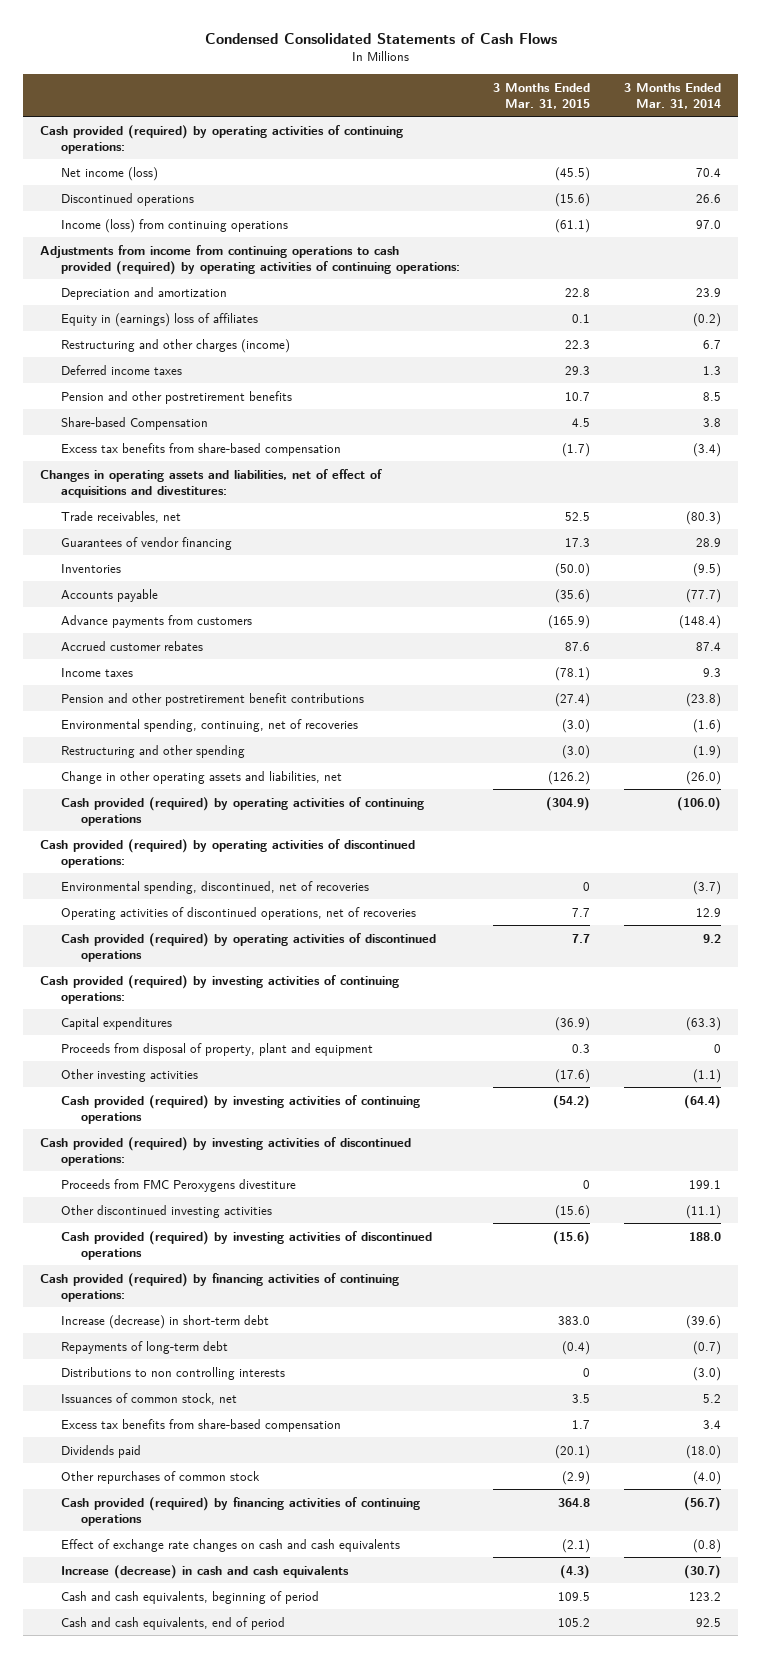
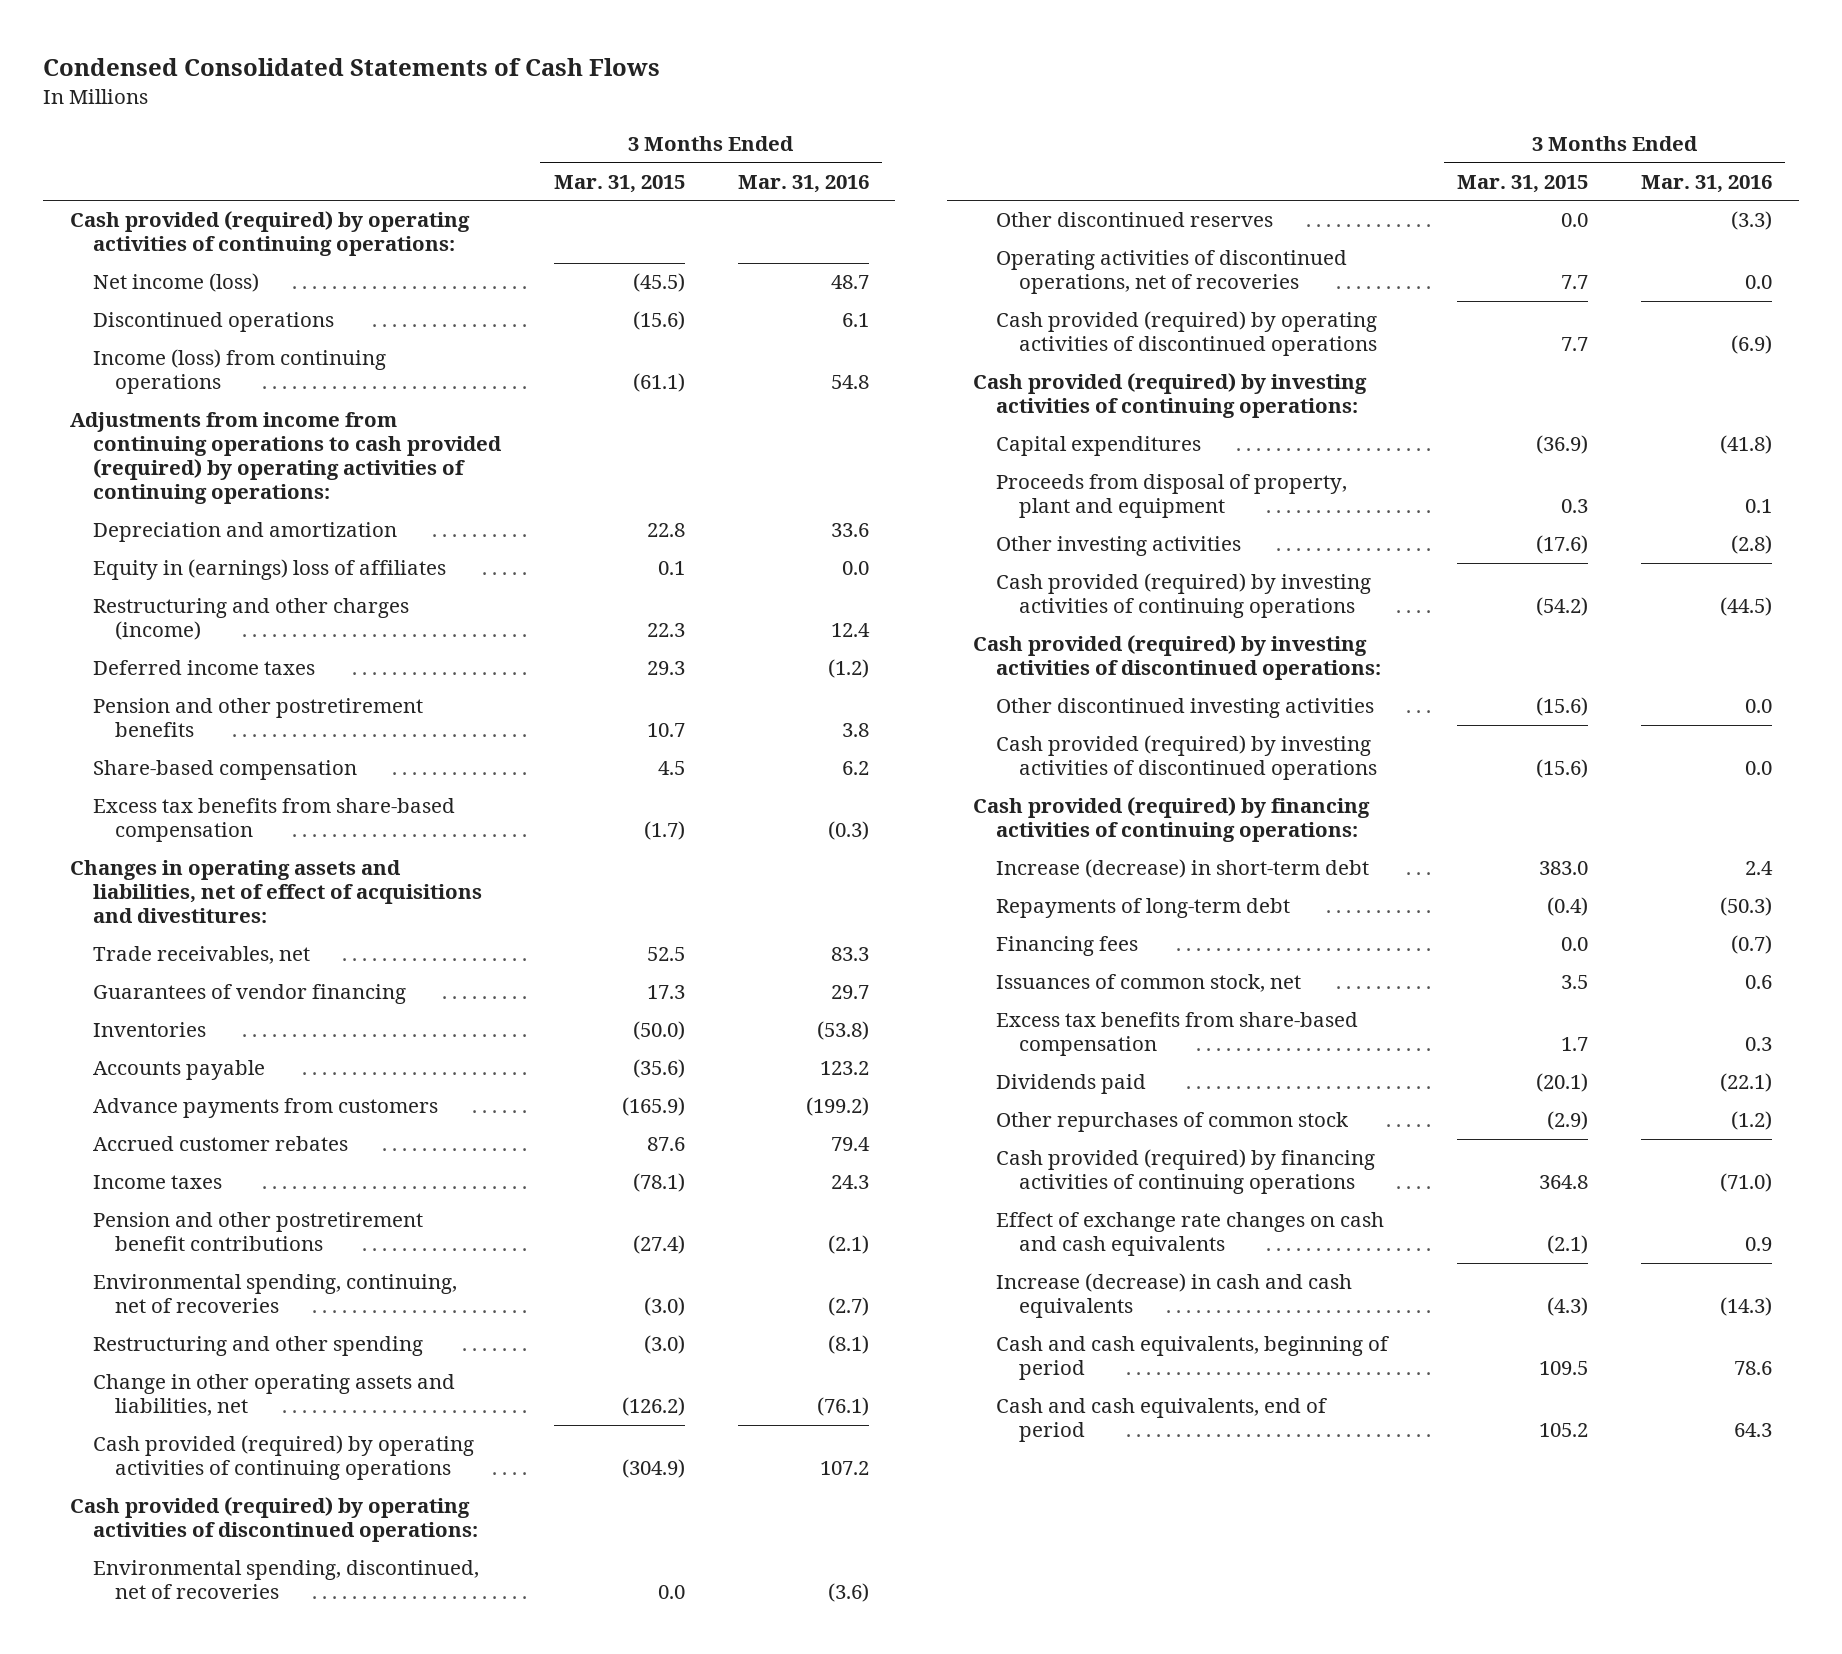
[624,82,722,109] 3 Months Ended Mar. 31, 2014 -> none
none -> [737,174,869,193] Mar. 31, 2016
[60,416,208,430] Share-based Compensation -> [92,760,357,781] Share-based compensation
[583,881,591,891] 0 -> [657,1585,685,1600] 0.0
none -> [996,212,1274,228] Other discontinued reserves
[60,1178,296,1192] Proceeds from FMC Peroxygens divestiture -> none
[60,1366,285,1380] Distributions to non controlling interests -> none
none -> [996,936,1139,957] Financing fees

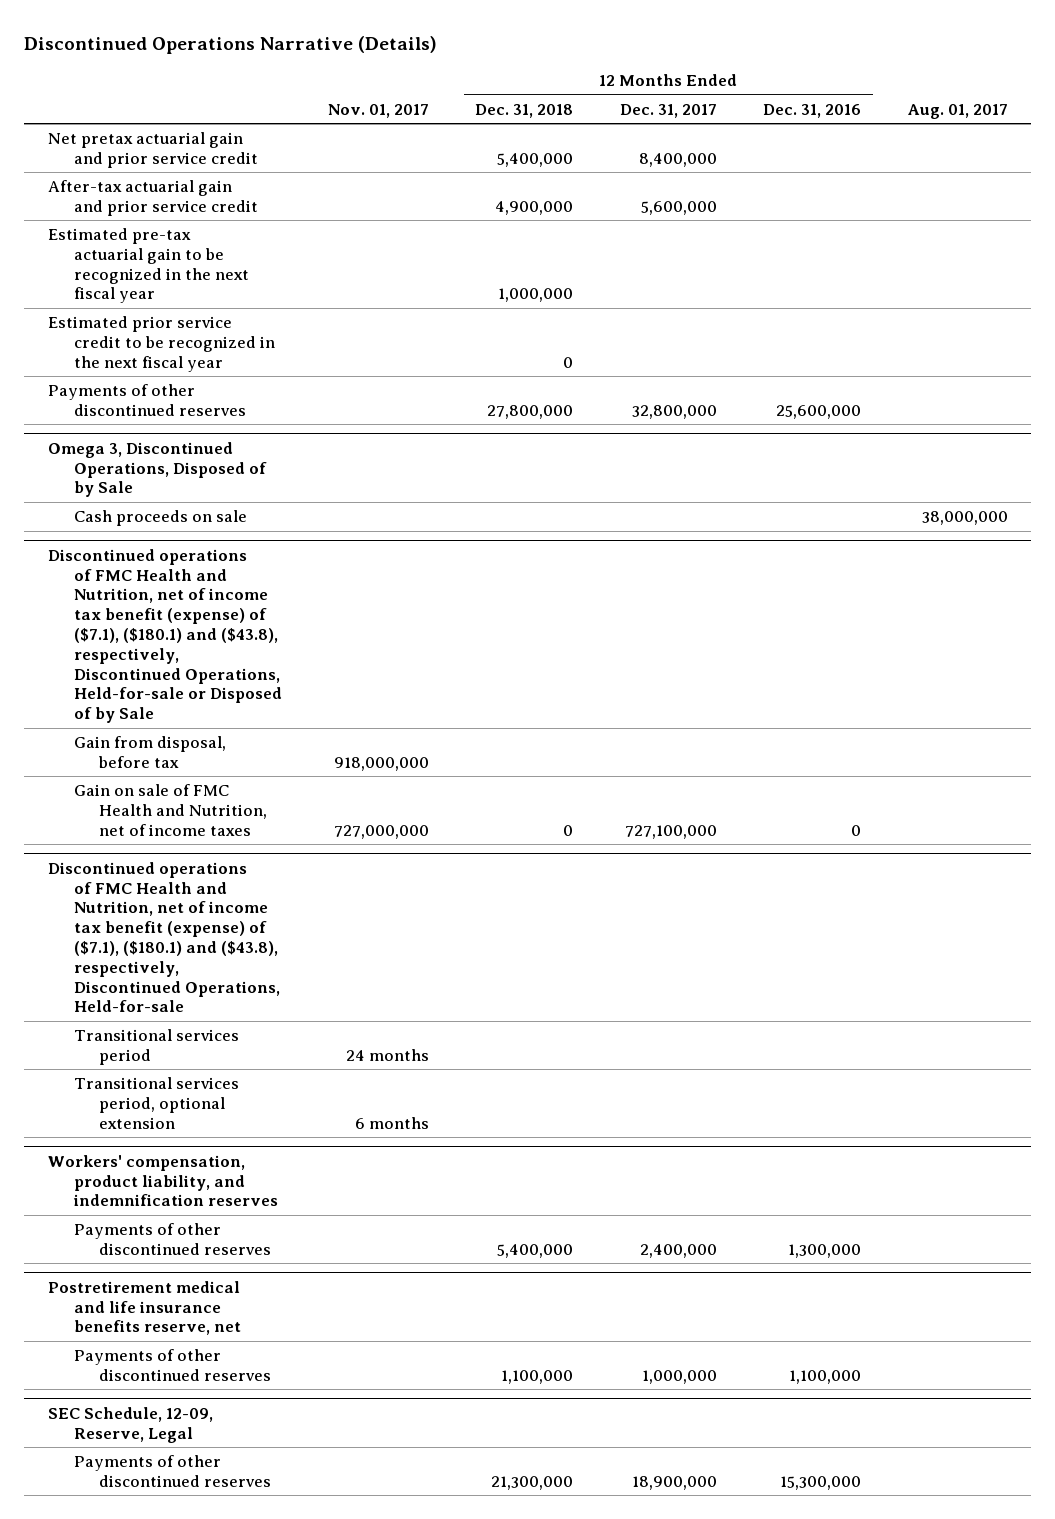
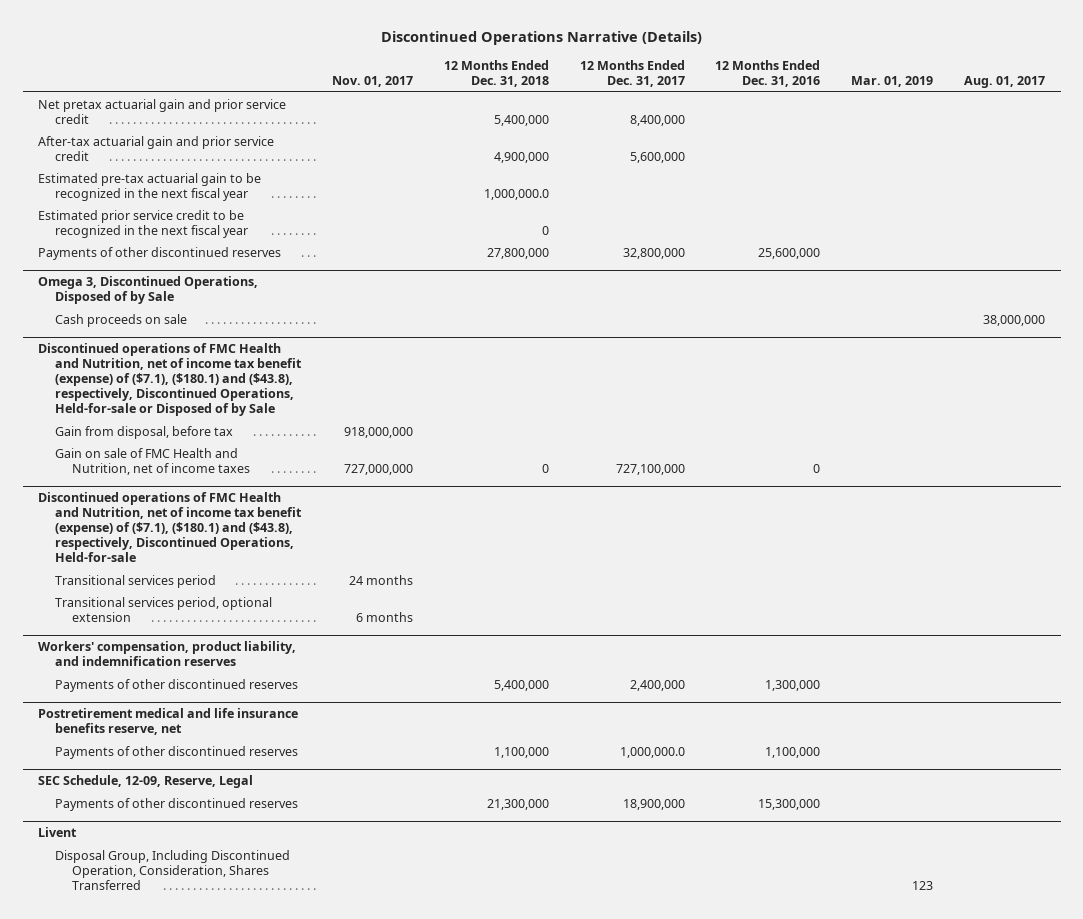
none -> [851,76,934,88] Mar. 01, 2019
[498,288,574,303] 1,000,000 -> [483,188,549,200] 1,000,000.0
[641,1369,717,1384] 1,000,000 -> [619,746,685,758] 1,000,000.0
none -> [38,827,78,838] Livent
none -> [54,849,290,890] Disposal Group, Including Discontinued Operation, Consideration, Shares Transferred

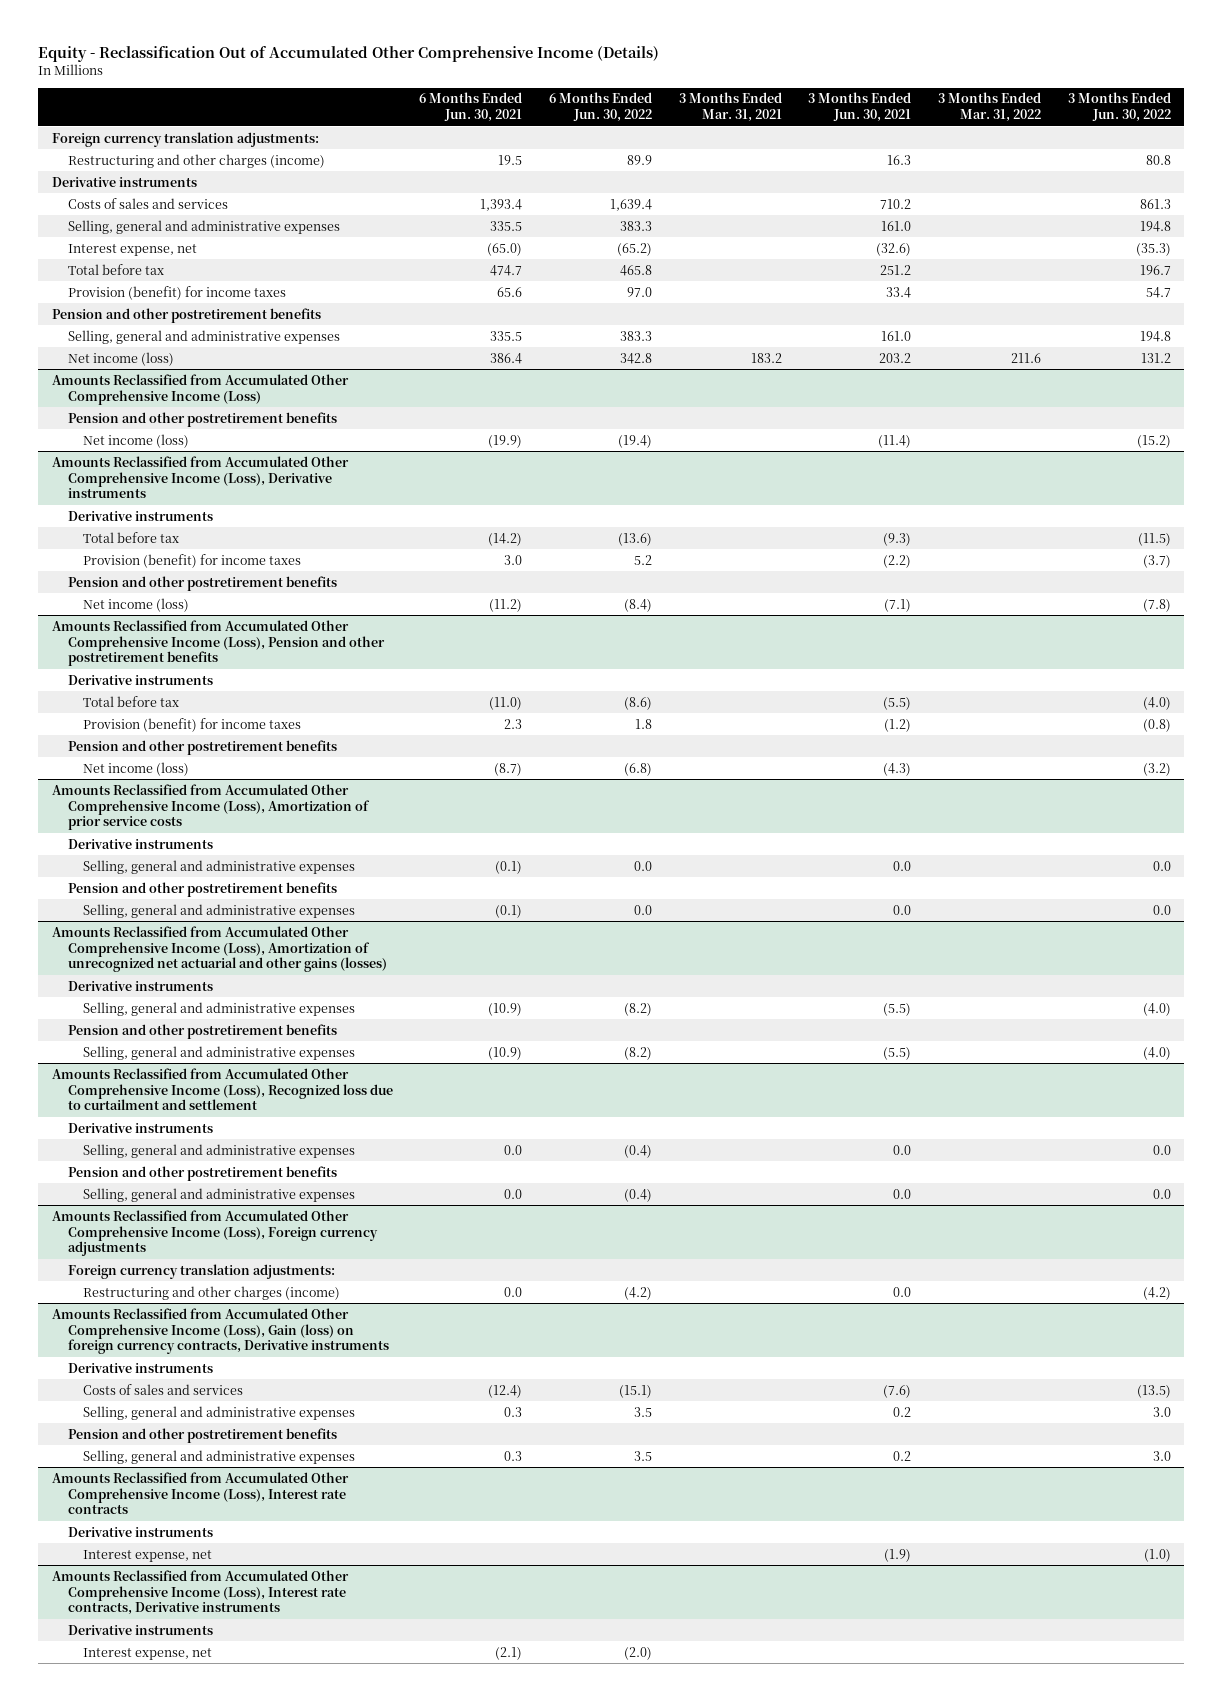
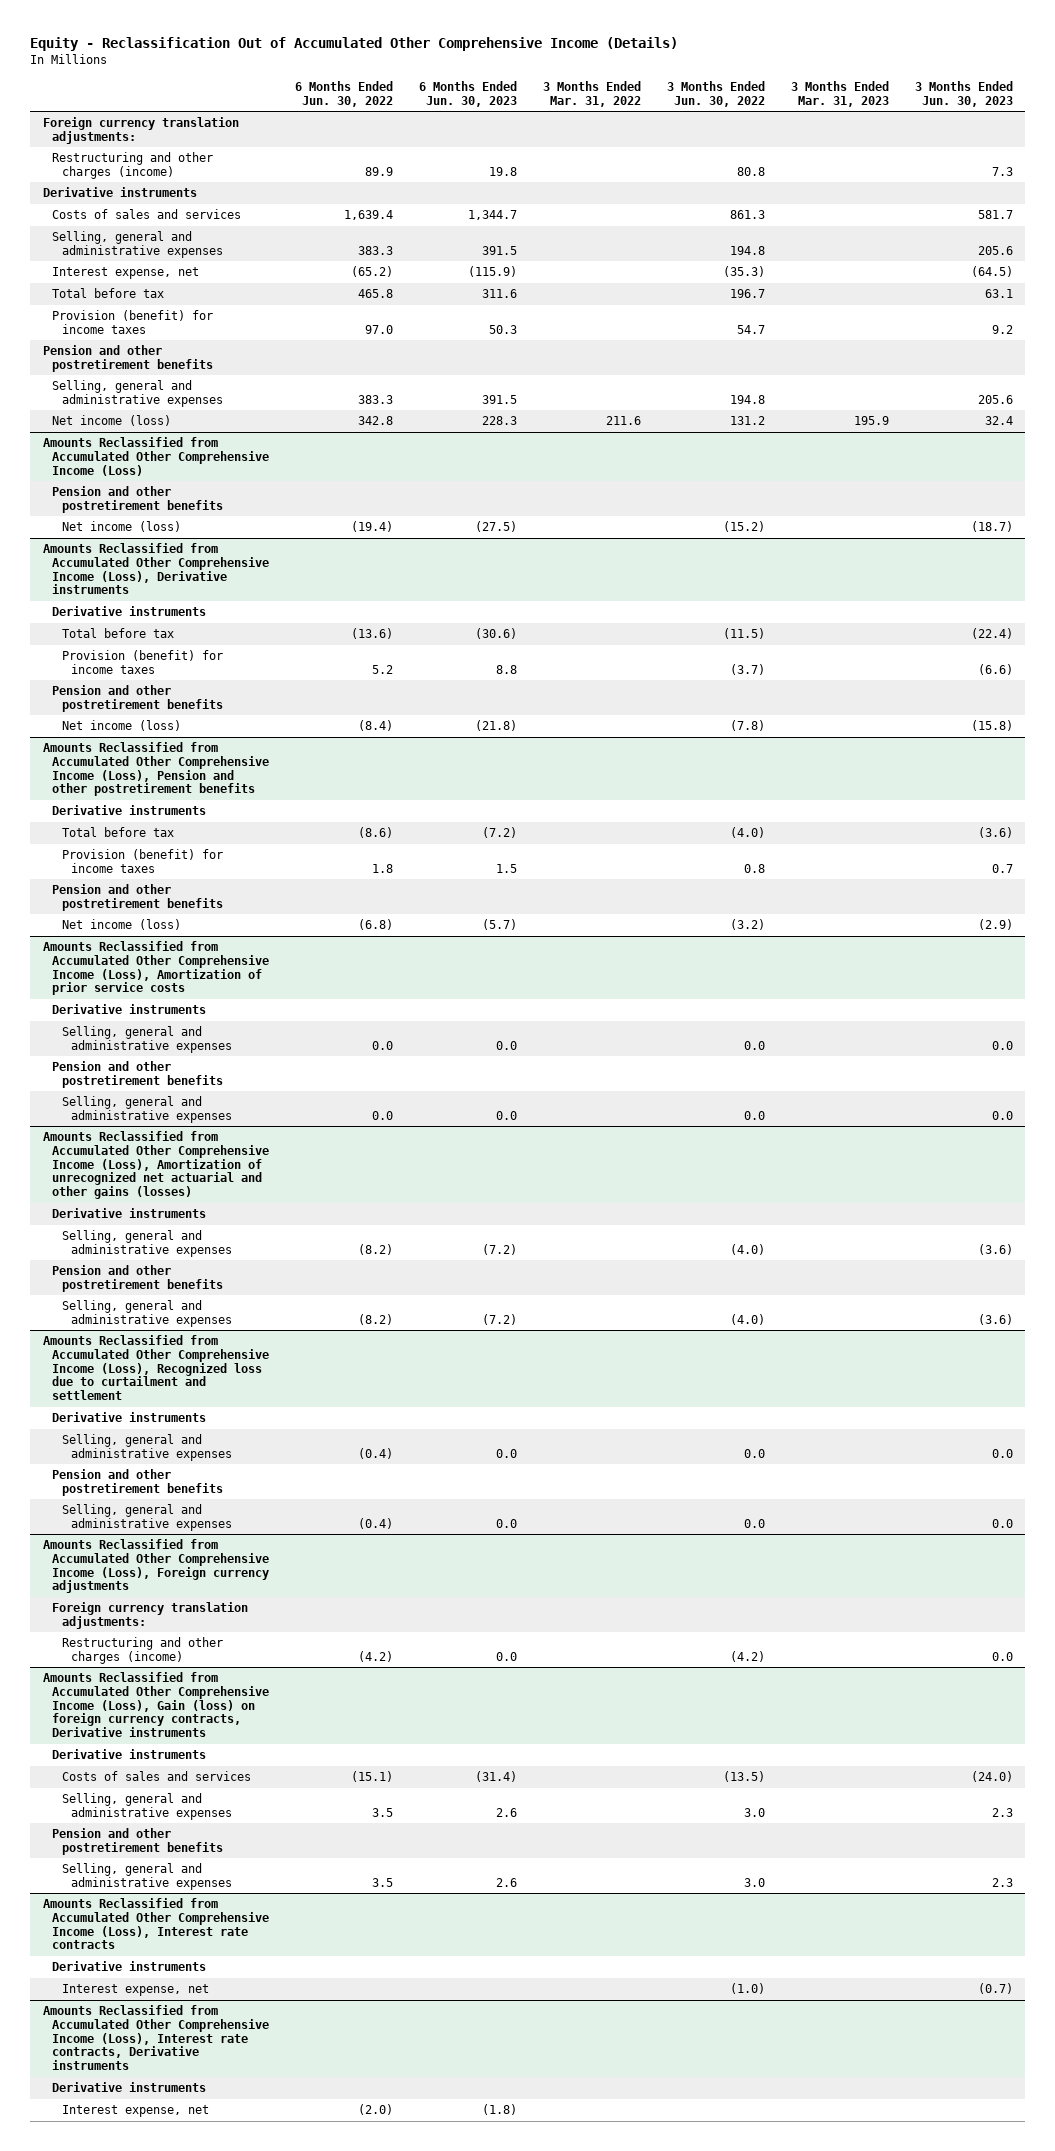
[419,92,523,123] 6 Months Ended Jun. 30, 2021 -> none
[678,92,782,123] 3 Months Ended Mar. 31, 2021 -> none
[808,92,912,123] 3 Months Ended Jun. 30, 2021 -> none
none -> [418,80,517,107] 6 Months Ended Jun. 30, 2023
none -> [790,80,889,107] 3 Months Ended Mar. 31, 2023
none -> [914,80,1013,107] 3 Months Ended Jun. 30, 2023
[1142,718,1171,732] (0.8) -> [743,863,765,873] 0.8

